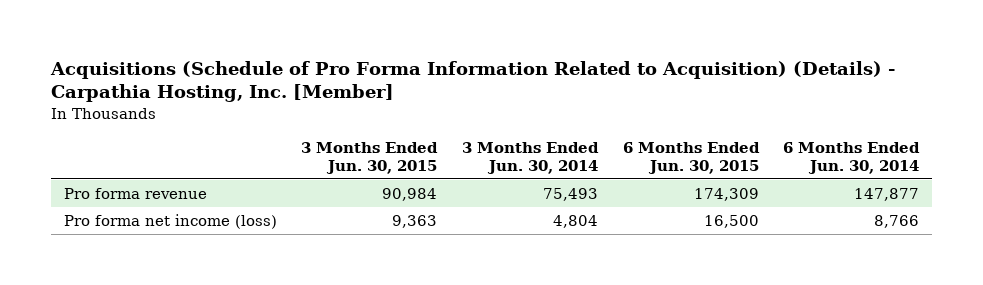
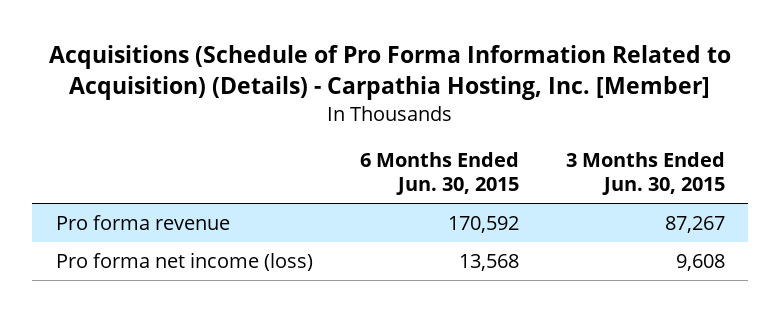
[461,141,599,174] 3 Months Ended Jun. 30, 2014 -> none
[783,141,921,174] 6 Months Ended Jun. 30, 2014 -> none
[382,188,438,202] 90,984 -> [664,216,725,234] 87,267
[693,188,759,202] 174,309 -> [447,216,519,234] 170,592
[392,215,438,229] 9,363 -> [675,254,725,272] 9,608
[703,215,759,229] 16,500 -> [458,254,519,272] 13,568

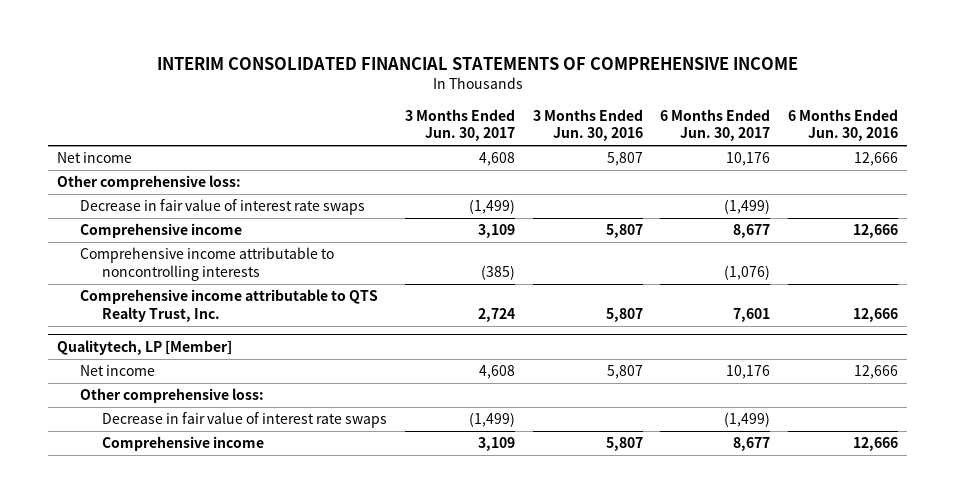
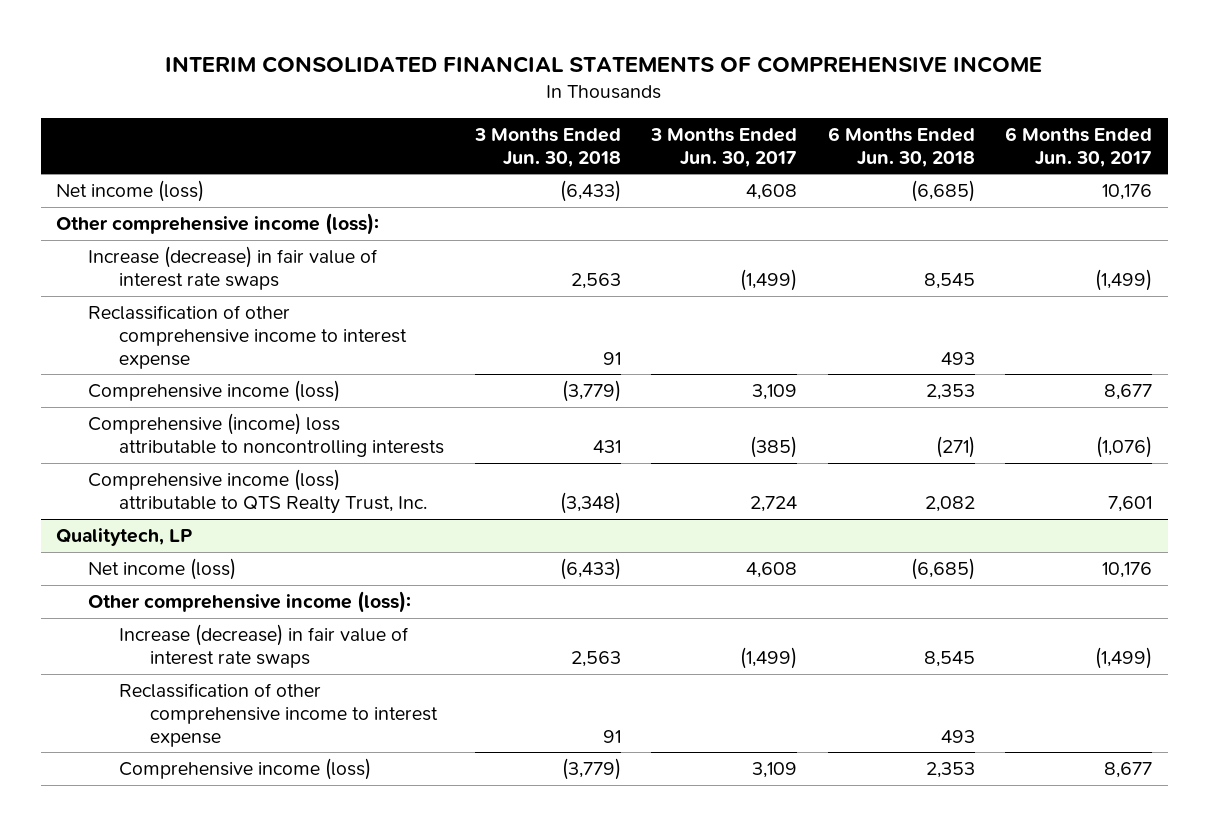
[532,108,643,142] 3 Months Ended Jun. 30, 2016 -> none
[788,108,899,142] 6 Months Ended Jun. 30, 2016 -> none
none -> [473,127,621,167] 3 Months Ended Jun. 30, 2018
none -> [827,126,975,167] 6 Months Ended Jun. 30, 2018
[57,152,133,164] Net income -> [56,180,205,203] Net income (loss)
[57,175,242,191] Other comprehensive loss: -> [56,213,380,236] Other comprehensive income (loss):
[79,199,365,216] Decrease in fair value of interest rate swaps -> [87,246,378,290] Increase (decrease) in fair value of interest rate swaps
none -> [87,305,407,369] Reclassification of other comprehensive income to interest expense
[79,223,242,239] Comprehensive income -> [87,380,340,403] Comprehensive income (loss)
[79,247,334,281] Comprehensive income attributable to noncontrolling interests -> [87,413,444,457] Comprehensive (income) loss attributable to noncontrolling interests
[79,289,378,322] Comprehensive income attributable to QTS Realty Trust, Inc. -> [87,469,427,514] Comprehensive income (loss) attributable to QTS Realty Trust, Inc.
[57,339,233,355] Qualitytech, LP [Member] -> [56,528,193,547] Qualitytech, LP
[79,365,155,377] Net income -> [87,558,236,581] Net income (loss)
[79,388,264,404] Other comprehensive loss: -> [87,591,411,614] Other comprehensive income (loss):
[102,412,388,429] Decrease in fair value of interest rate swaps -> [118,624,409,668] Increase (decrease) in fair value of interest rate swaps
none -> [118,683,439,747] Reclassification of other comprehensive income to interest expense
[102,436,265,452] Comprehensive income -> [118,758,371,781] Comprehensive income (loss)

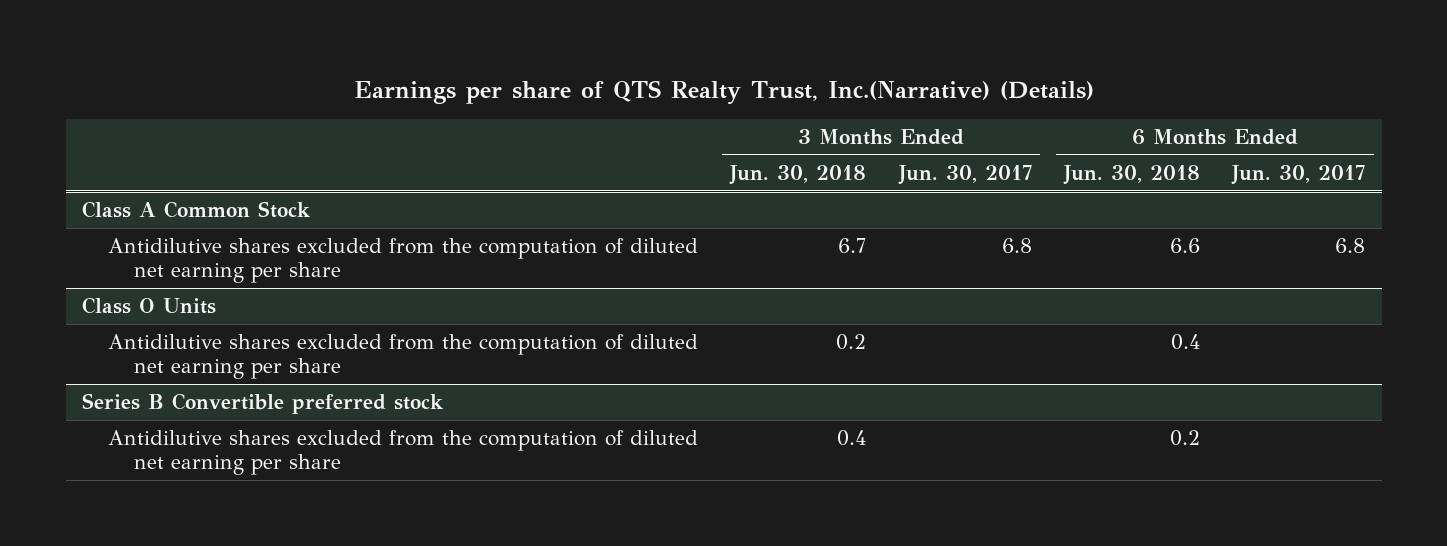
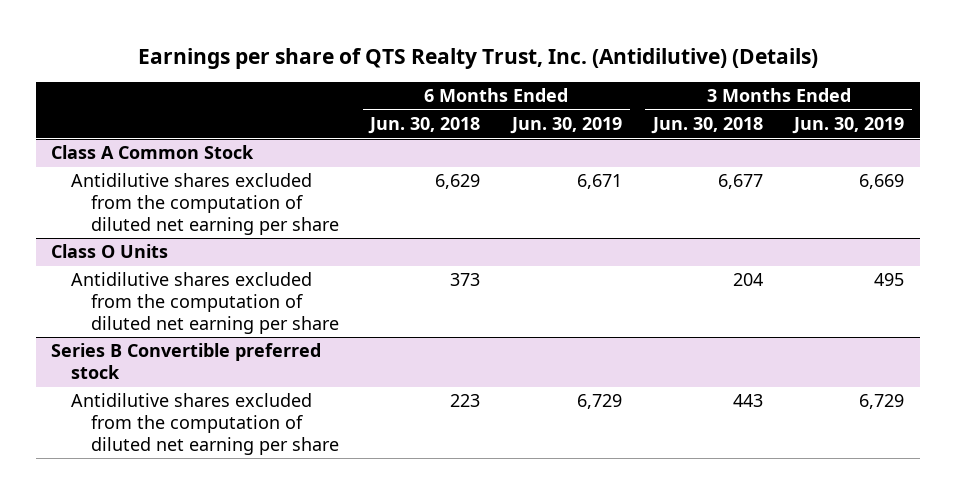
[353,79,1094,105] Earnings per share of QTS Realty Trust, Inc.(Narrative) (Details) -> [137,47,818,69] Earnings per share of QTS Realty Trust, Inc. (Antidilutive) (Details)
[897,165,1032,186] Jun. 30, 2017 -> none
[1231,165,1366,186] Jun. 30, 2017 -> none
none -> [509,117,622,135] Jun. 30, 2019
none -> [792,117,905,135] Jun. 30, 2019
[838,238,867,254] 6.7 -> [718,174,764,190] 6,677
[1170,238,1201,254] 6.6 -> [435,174,481,190] 6,629
[836,334,867,351] 0.2 -> [733,273,764,287] 204
[1171,334,1201,351] 0.4 -> [450,273,481,287] 373
[837,430,867,447] 0.4 -> [733,394,764,408] 443
[1170,430,1201,447] 0.2 -> [450,394,481,408] 223

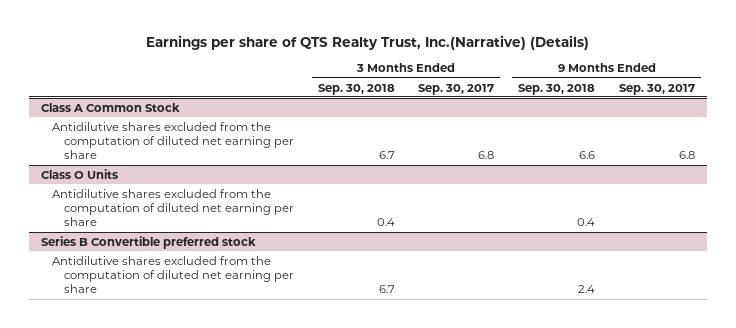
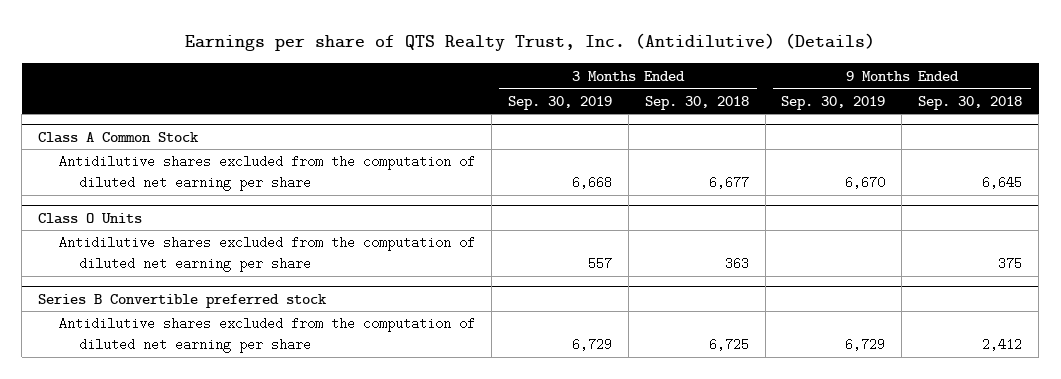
[146,35,590,51] Earnings per share of QTS Realty Trust, Inc.(Narrative) (Details) -> [185,32,876,51] Earnings per share of QTS Realty Trust, Inc. (Antidilutive) (Details)
[418,83,495,95] Sep. 30, 2017 -> none
[619,83,696,95] Sep. 30, 2017 -> none
none -> [507,95,612,110] Sep. 30, 2019
none -> [781,95,886,110] Sep. 30, 2019
[378,151,395,160] 6.7 -> [708,176,749,190] 6,677
[579,151,596,160] 6.6 -> [982,176,1023,190] 6,645
[376,218,395,227] 0.4 -> [724,257,749,271] 363
[577,218,596,227] 0.4 -> [998,257,1023,271] 375
[378,285,395,294] 6.7 -> [708,338,749,352] 6,725
[578,285,596,294] 2.4 -> [982,338,1023,352] 2,412

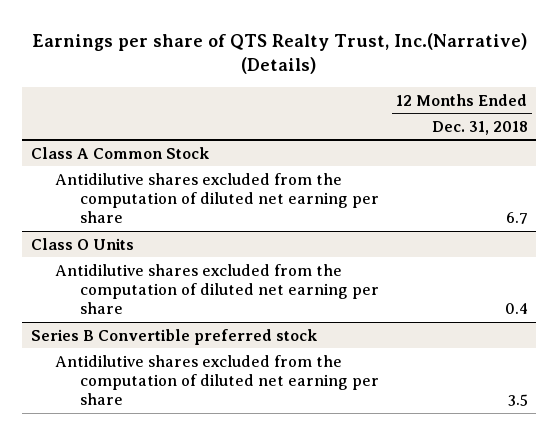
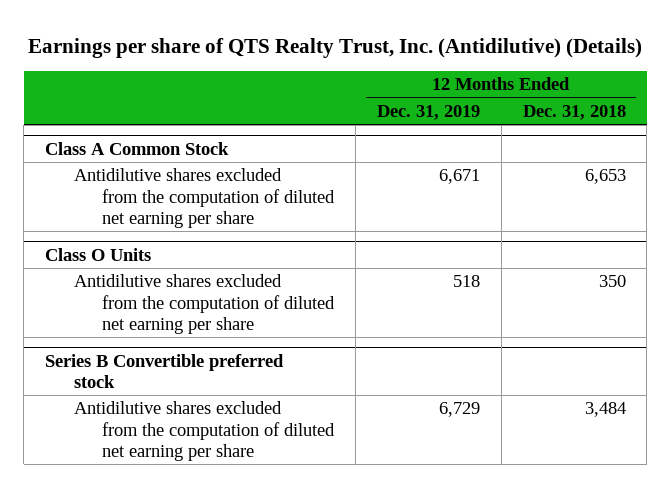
[32,32,528,75] Earnings per share of QTS Realty Trust, Inc.(Narrative) (Details) -> [28,37,643,58] Earnings per share of QTS Realty Trust, Inc. (Antidilutive) (Details)
none -> [376,104,480,120] Dec. 31, 2019
[505,212,528,225] 6.7 -> [584,169,626,185] 6,653
[504,303,528,315] 0.4 -> [598,275,626,288] 350
[507,394,528,407] 3.5 -> [584,402,626,418] 3,484

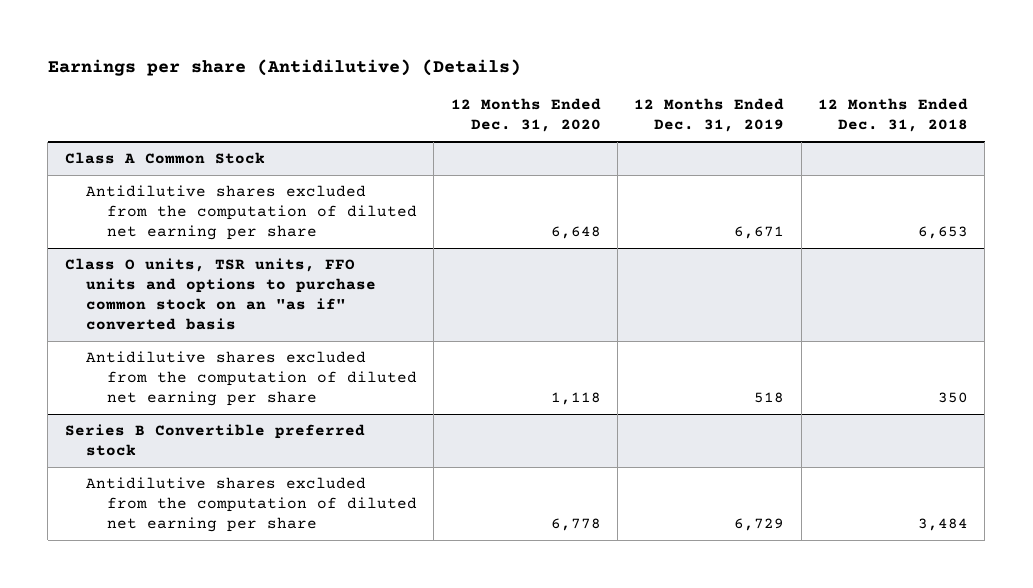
[28,37,643,58] Earnings per share of QTS Realty Trust, Inc. (Antidilutive) (Details) -> [47,59,521,77] Earnings per share (Antidilutive) (Details)
none -> [450,98,601,133] 12 Months Ended Dec. 31, 2020
[45,247,152,261] Class O Units -> [64,257,376,330] Class O units, TSR units, FFO units and options to purchase common stock on an "as if" converted basis

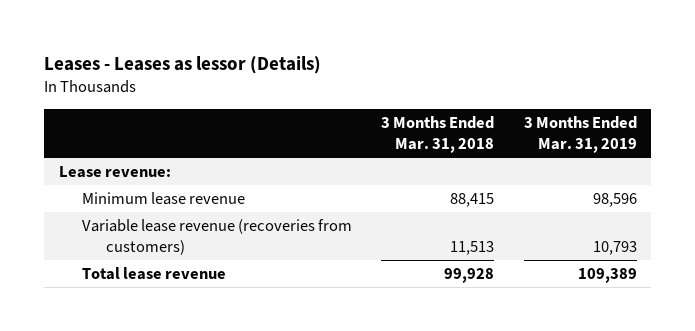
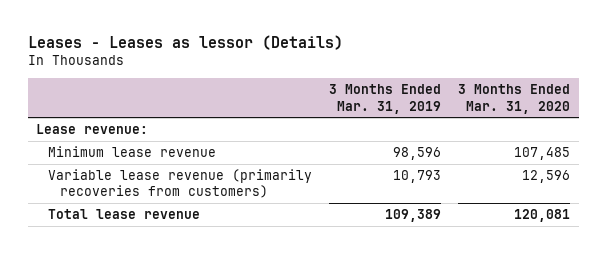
[381,115,495,153] 3 Months Ended Mar. 31, 2018 -> none
none -> [458,84,571,114] 3 Months Ended Mar. 31, 2020
[82,219,353,256] Variable lease revenue (recoveries from customers) -> [48,169,313,199] Variable lease revenue (primarily recoveries from customers)

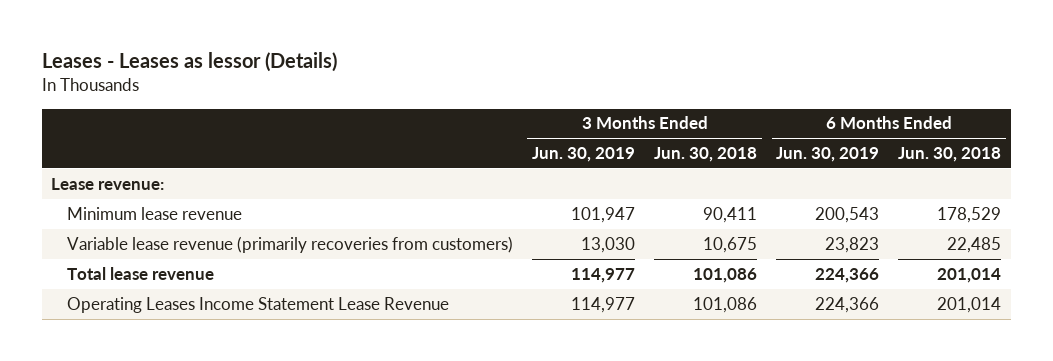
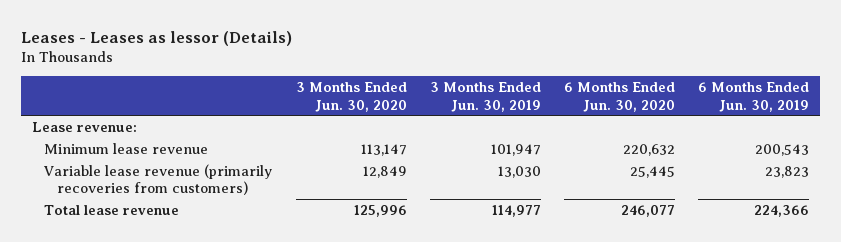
[654,146,758,162] Jun. 30, 2018 -> none
[898,146,1002,162] Jun. 30, 2018 -> none
none -> [295,82,407,112] 3 Months Ended Jun. 30, 2020
none -> [563,82,675,112] 6 Months Ended Jun. 30, 2020
[67,296,450,313] Operating Leases Income Statement Lease Revenue -> none

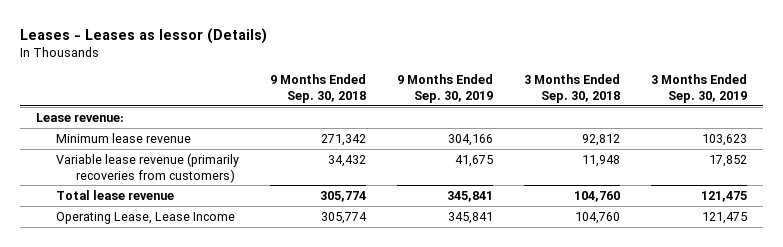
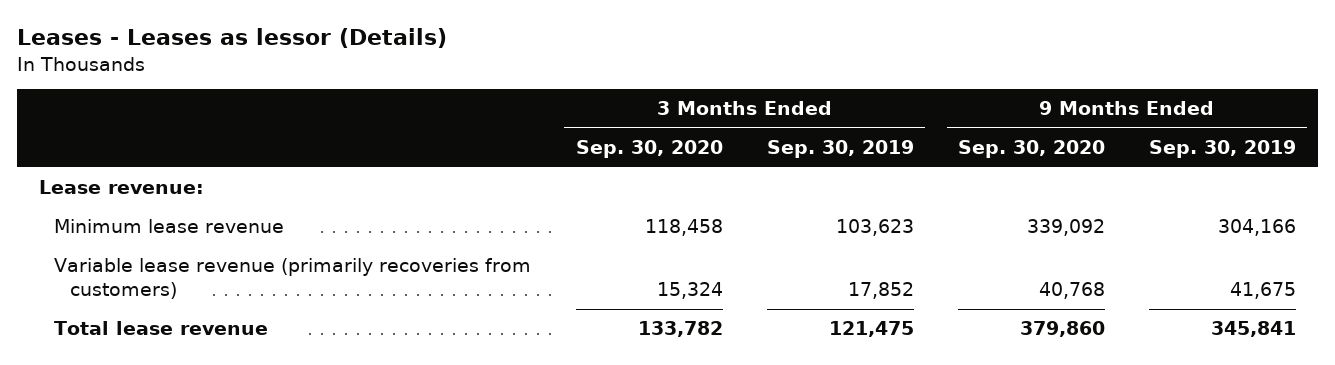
[269,74,366,104] 9 Months Ended Sep. 30, 2018 -> none
[524,74,621,104] 3 Months Ended Sep. 30, 2018 -> none
none -> [575,140,723,159] Sep. 30, 2020
none -> [958,140,1106,159] Sep. 30, 2020
[55,211,235,224] Operating Lease, Lease Income -> none

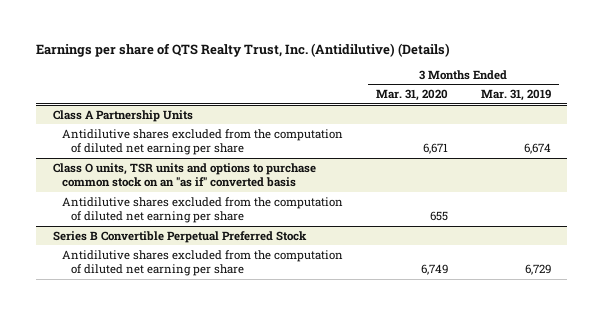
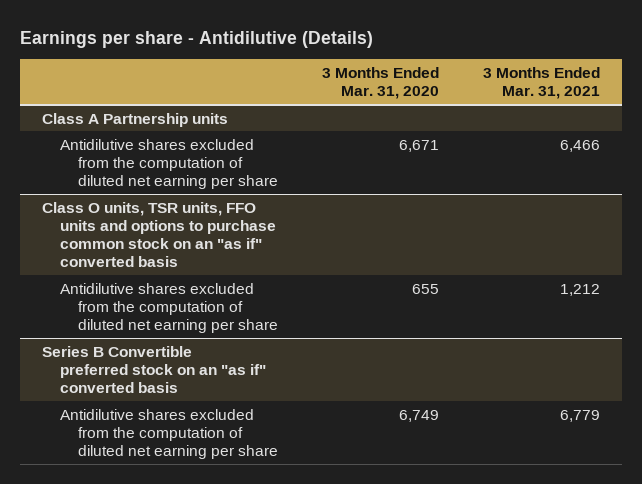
[36,42,451,57] Earnings per share of QTS Realty Trust, Inc. (Antidilutive) (Details) -> [20,30,374,48] Earnings per share - Antidilutive (Details)
[480,89,551,102] Mar. 31, 2019 -> none
none -> [482,66,600,100] 3 Months Ended Mar. 31, 2021
[52,109,193,122] Class A Partnership Units -> [41,112,228,127] Class A Partnership units
[52,162,316,188] Class O units, TSR units and options to purchase common stock on an "as if" converted basis -> [41,201,277,268] Class O units, TSR units, FFO units and options to purchase common stock on an "as if" converted basis
[52,230,307,243] Series B Convertible Perpetual Preferred Stock -> [41,345,267,393] Series B Convertible preferred stock on an "as if" converted basis

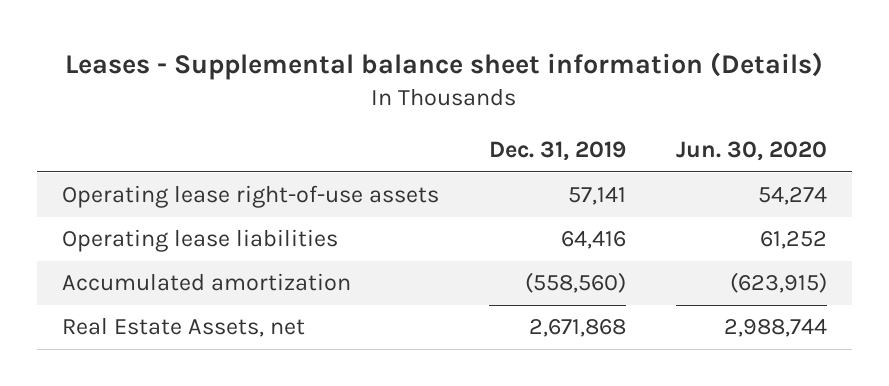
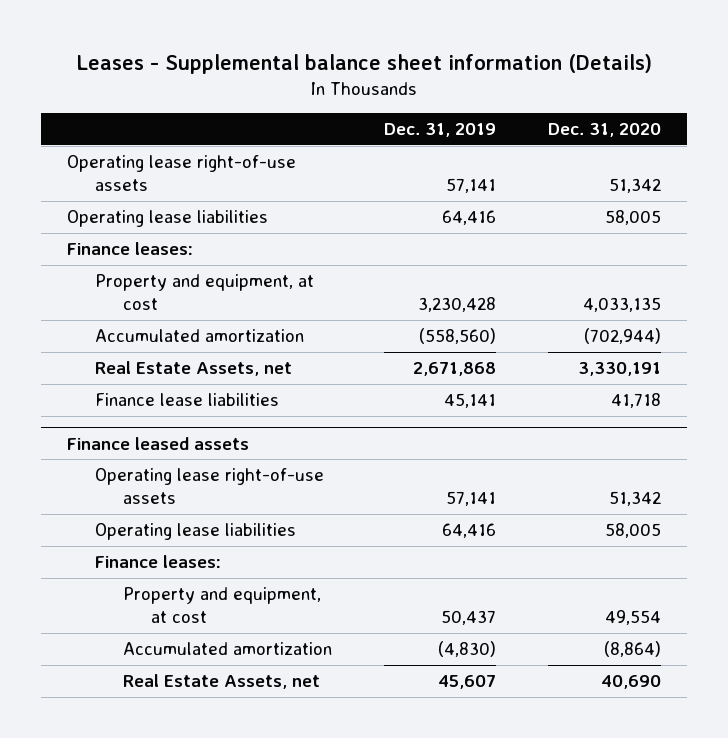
[675,141,827,162] Jun. 30, 2020 -> none
none -> [548,123,662,138] Dec. 31, 2020
none -> [66,242,193,256] Finance leases:
none -> [94,274,314,311] Property and equipment, at cost
none -> [94,393,279,407] Finance lease liabilities
none -> [66,436,249,450] Finance leased assets
none -> [94,468,324,505] Operating lease right-of-use assets
none -> [94,523,296,541] Operating lease liabilities
none -> [94,555,221,569] Finance leases:
none -> [122,587,321,624] Property and equipment, at cost
none -> [122,642,332,656] Accumulated amortization
none -> [122,674,320,690] Real Estate Assets, net

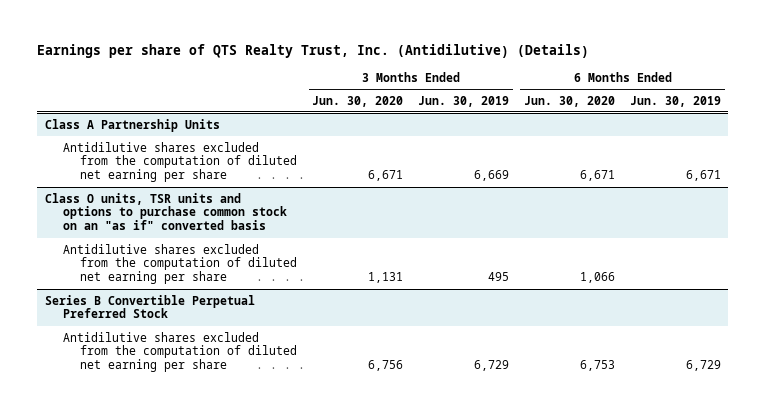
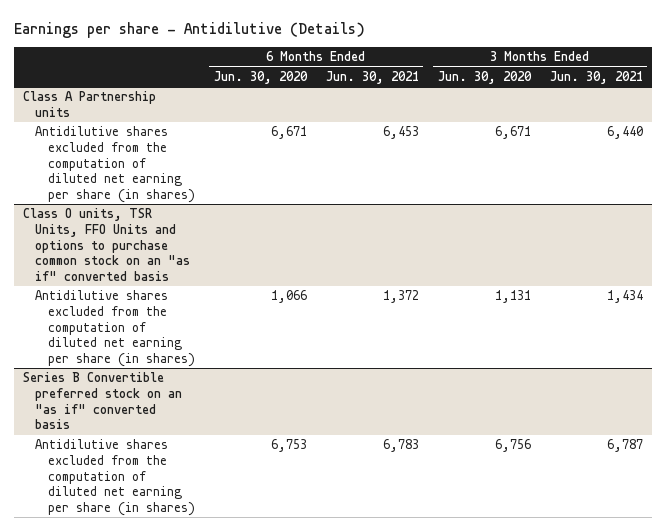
[37,43,590,58] Earnings per share of QTS Realty Trust, Inc. (Antidilutive) (Details) -> [13,21,365,38] Earnings per share - Antidilutive (Details)
[418,95,510,107] Jun. 30, 2019 -> none
[630,95,722,107] Jun. 30, 2019 -> none
none -> [325,71,419,85] Jun. 30, 2021
none -> [549,71,643,85] Jun. 30, 2021
[44,118,220,132] Class A Partnership Units -> [23,91,157,118] Class A Partnership units
[62,141,298,183] Antidilutive shares excluded from the computation of diluted net earning per share -> [35,126,195,204] Antidilutive shares excluded from the computation of diluted net earning per share (in shares)
[44,192,287,231] Class O units, TSR units and options to purchase common stock on an "as if" converted basis -> [23,208,191,282] Class O units, TSR Units, FFO Units and options to purchase common stock on an "as if" converted basis
[62,243,298,285] Antidilutive shares excluded from the computation of diluted net earning per share -> [35,290,195,368] Antidilutive shares excluded from the computation of diluted net earning per share (in shares)
[44,294,255,319] Series B Convertible Perpetual Preferred Stock -> [23,372,183,430] Series B Convertible preferred stock on an "as if" converted basis
[62,331,298,373] Antidilutive shares excluded from the computation of diluted net earning per share -> [35,439,195,517] Antidilutive shares excluded from the computation of diluted net earning per share (in shares)

